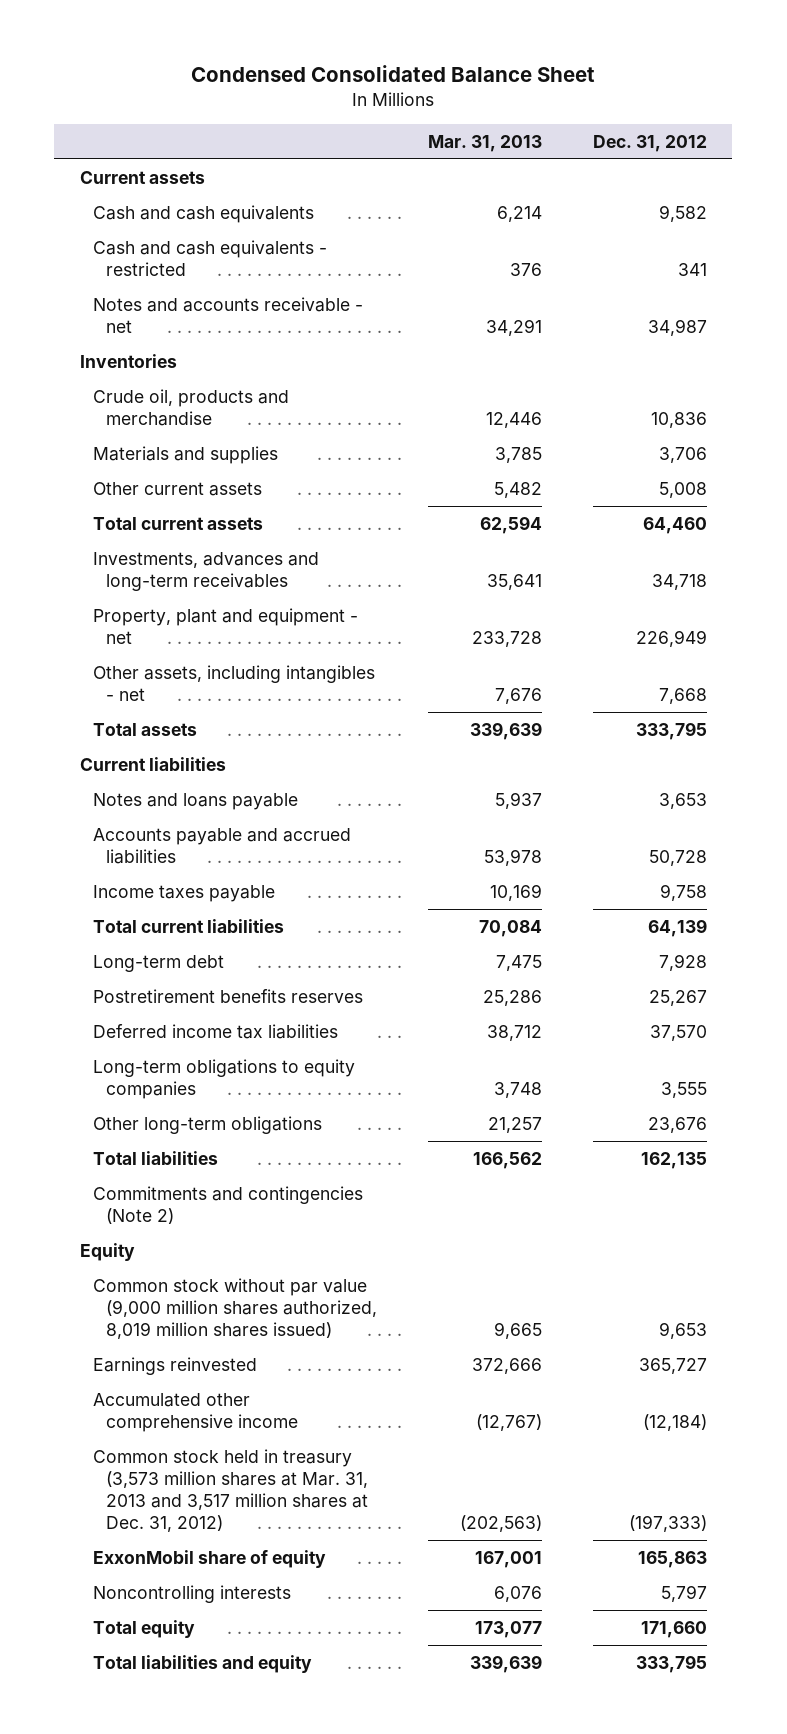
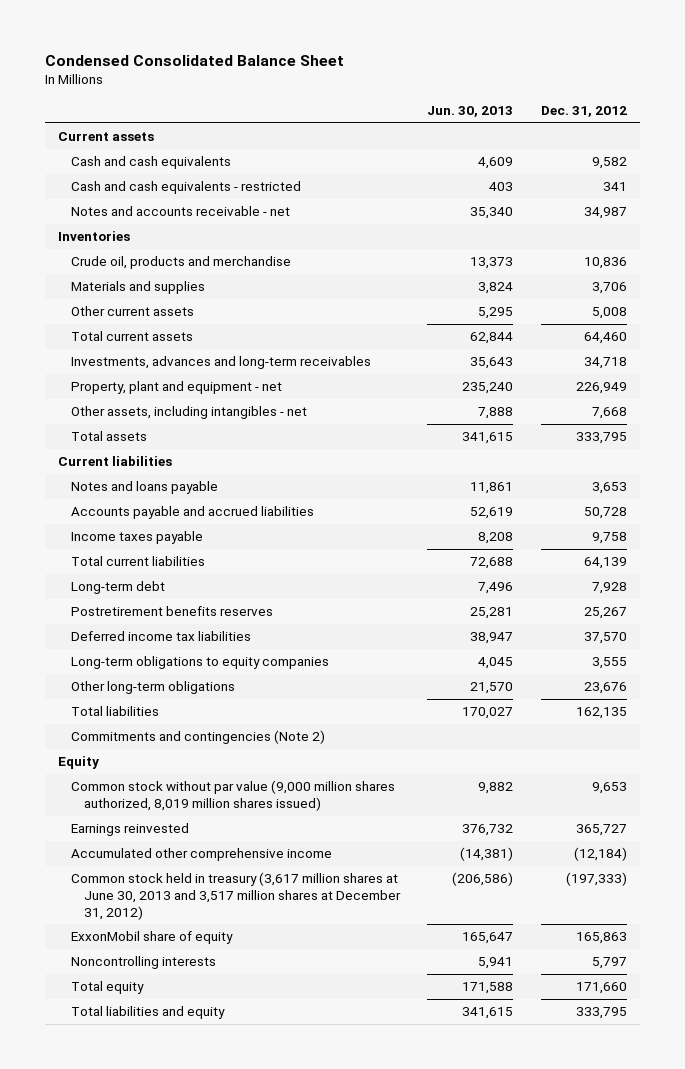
[427,134,542,152] Mar. 31, 2013 -> none
none -> [427,105,514,117] Jun. 30, 2013
[92,1448,369,1533] Common stock held in treasury (3,573 million shares at Mar. 31, 2013 and 3,517 million shares at Dec. 31, 2012) -> [71,872,401,920] Common stock held in treasury (3,617 million shares at June 30, 2013 and 3,517 million shares at December 31, 2012)

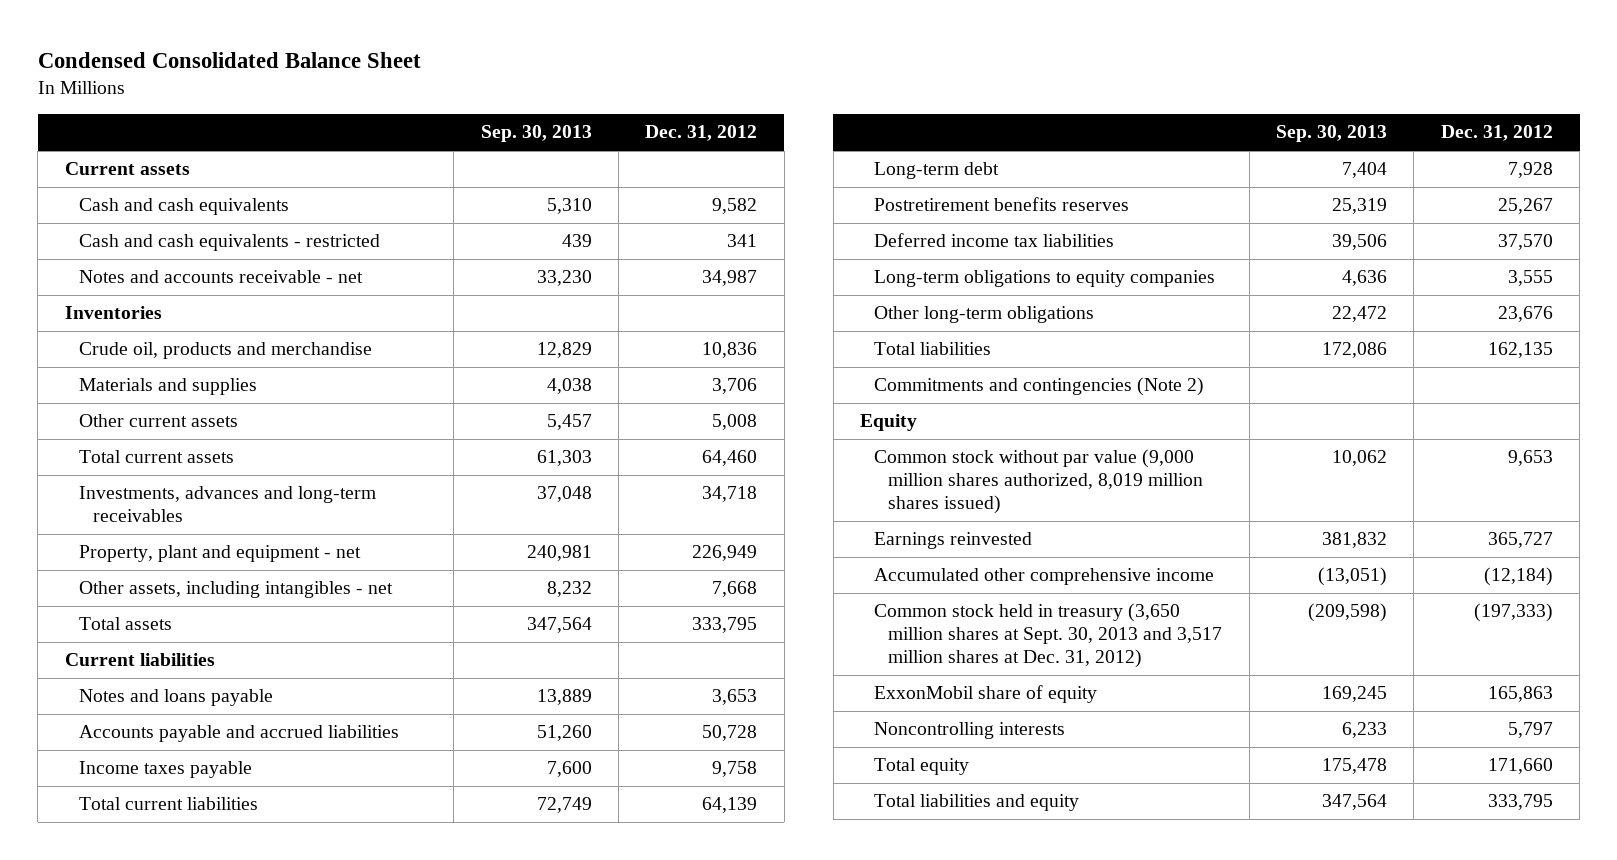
[427,105,514,117] Jun. 30, 2013 -> none
none -> [480,125,592,143] Sep. 30, 2013
[71,872,401,920] Common stock held in treasury (3,617 million shares at June 30, 2013 and 3,517 million shares at December 31, 2012) -> [874,603,1223,669] Common stock held in treasury (3,650 million shares at Sept. 30, 2013 and 3,517 million shares at Dec. 31, 2012)

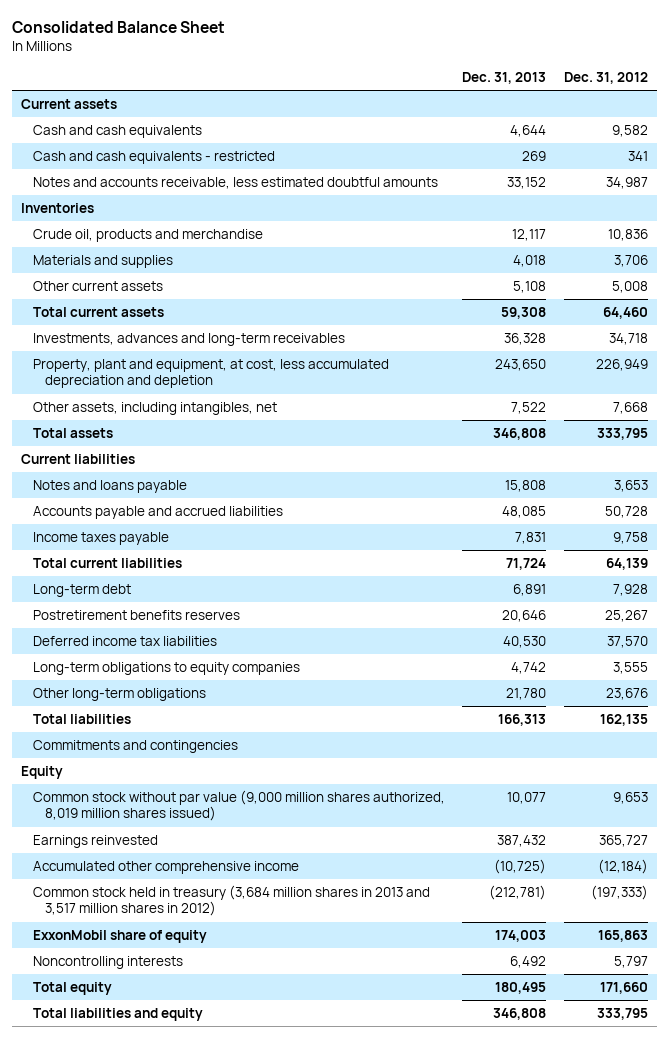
[37,52,421,69] Condensed Consolidated Balance Sheet -> [11,20,225,33] Consolidated Balance Sheet
[480,125,592,143] Sep. 30, 2013 -> none
none -> [462,72,547,85] Dec. 31, 2013
[78,270,363,284] Notes and accounts receivable - net -> [32,176,438,189] Notes and accounts receivable, less estimated doubtful amounts
[78,545,361,563] Property, plant and equipment - net -> [32,358,389,389] Property, plant and equipment, at cost, less accumulated depreciation and depletion
[78,581,393,599] Other assets, including intangibles - net -> [32,401,277,415] Other assets, including intangibles, net
[874,377,1205,397] Commitments and contingencies (Note 2) -> [32,739,238,753] Commitments and contingencies
[874,603,1223,669] Common stock held in treasury (3,650 million shares at Sept. 30, 2013 and 3,517 million shares at Dec. 31, 2012) -> [32,884,430,917] Common stock held in treasury (3,684 million shares in 2013 and 3,517 million shares in 2012)

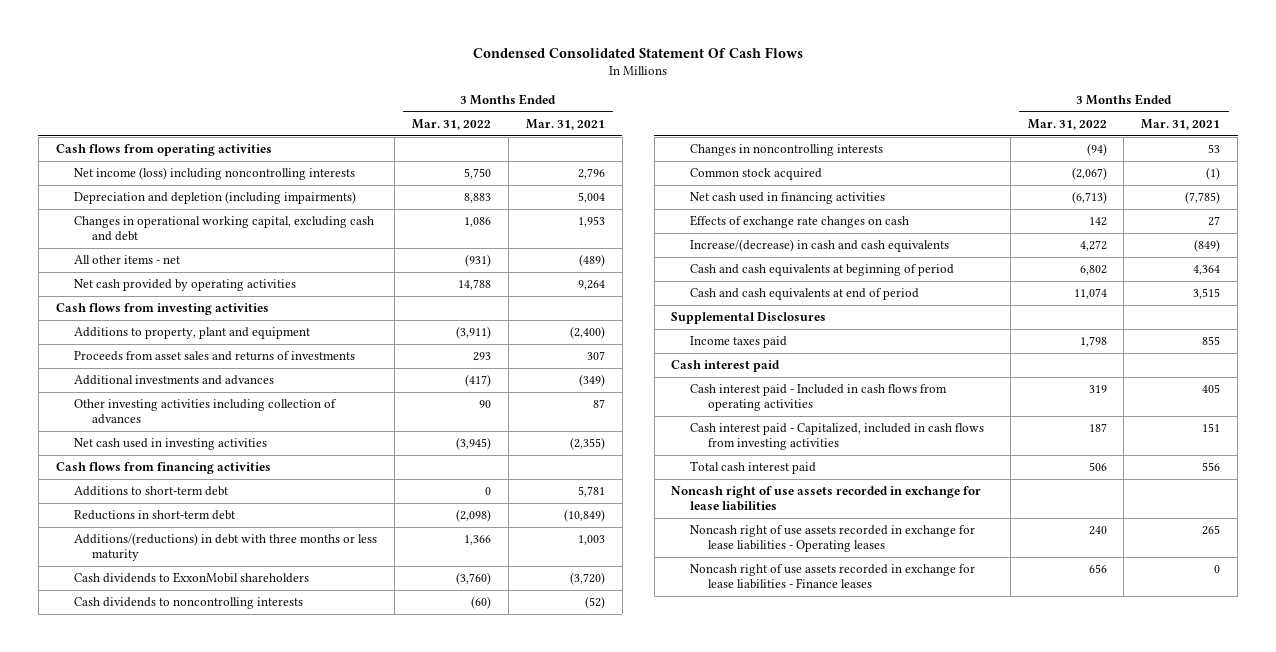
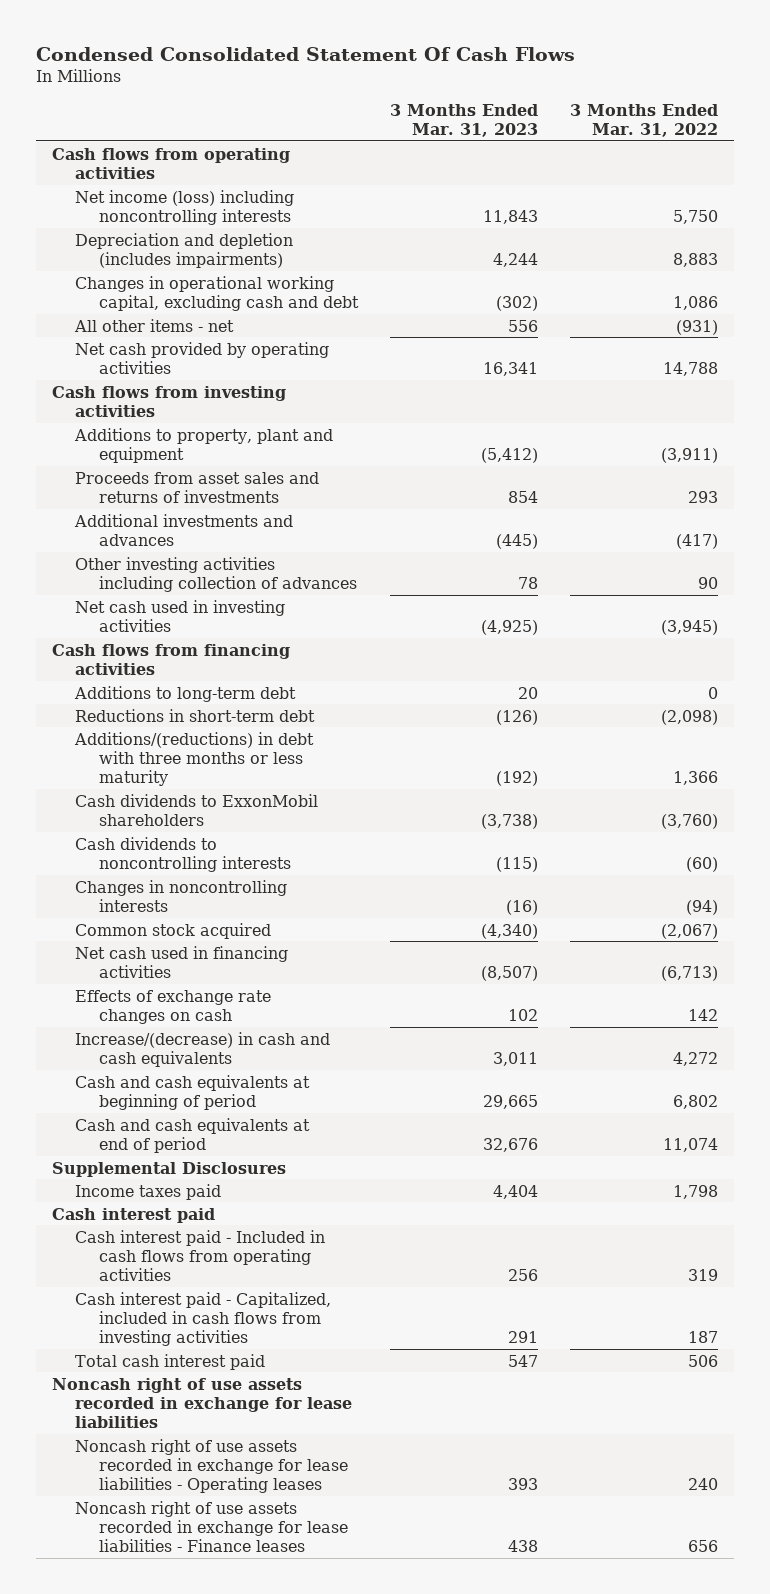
[525,118,605,130] Mar. 31, 2021 -> none
none -> [390,103,539,138] 3 Months Ended Mar. 31, 2023
[74,190,357,204] Depreciation and depletion (including impairments) -> [75,232,294,268] Depreciation and depletion (includes impairments)
[74,485,229,496] Additions to short-term debt -> [74,685,297,702] Additions to long-term debt

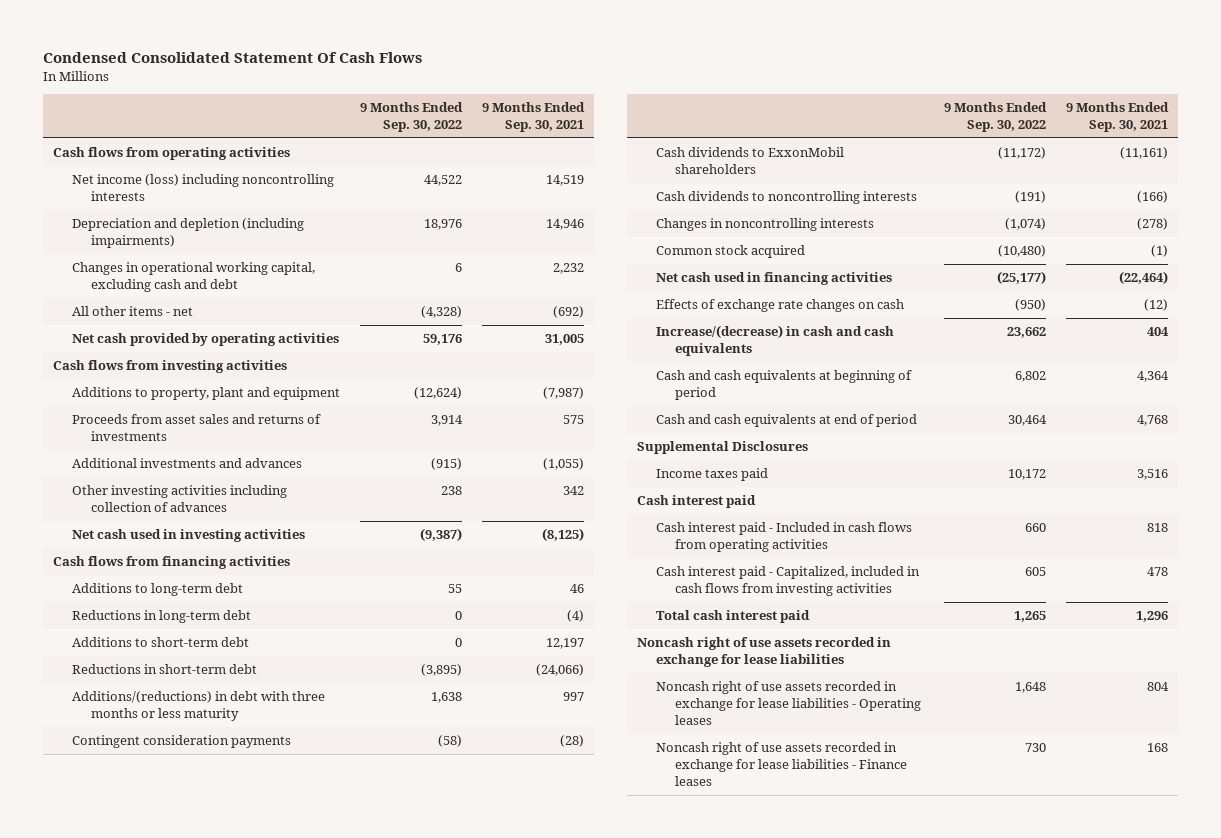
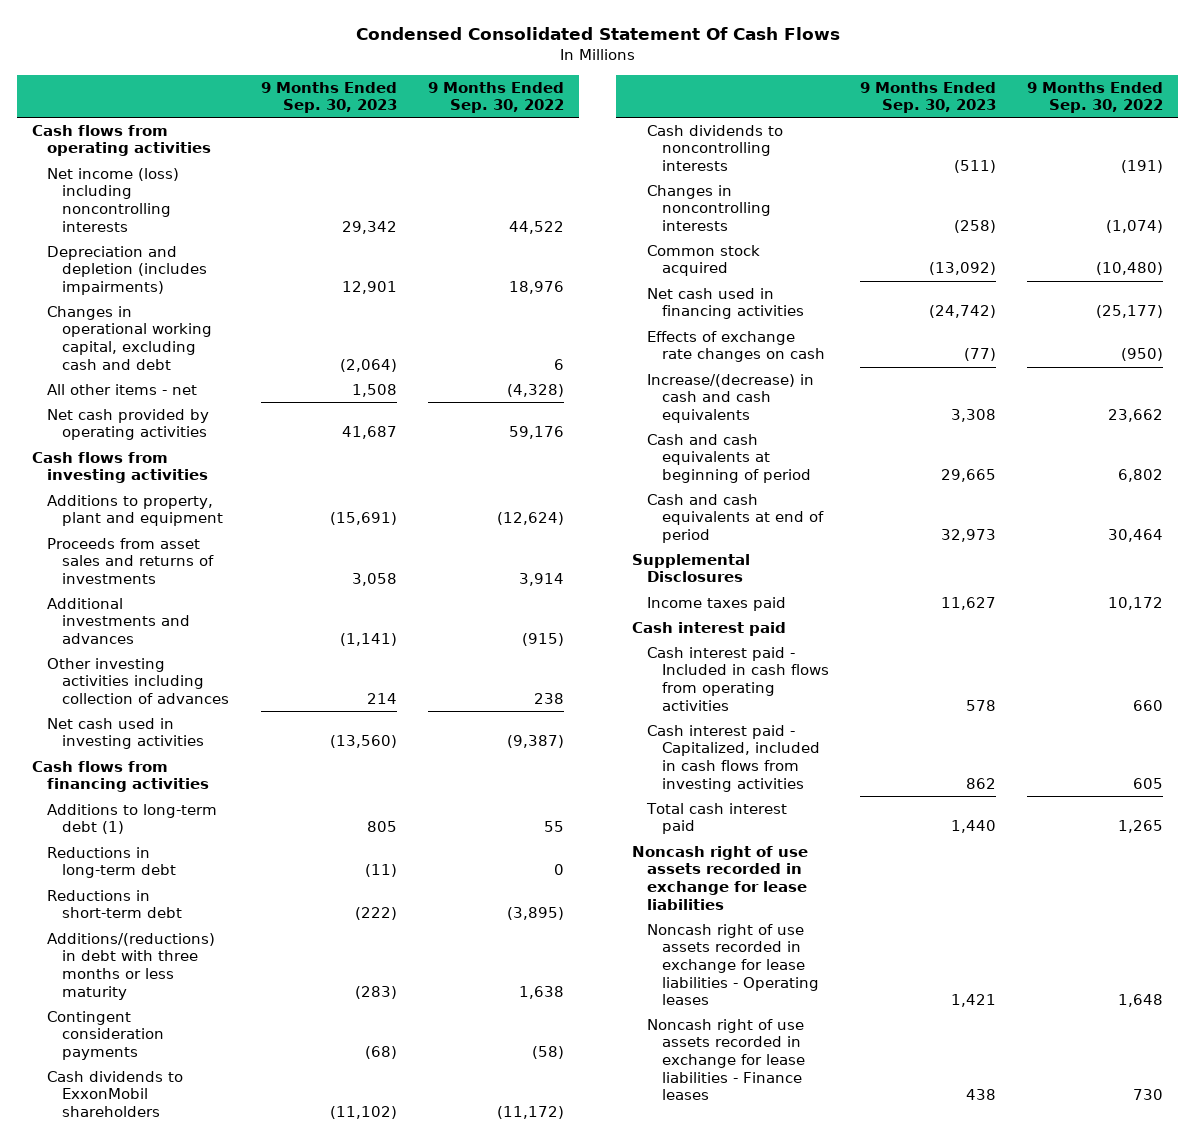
[482,101,586,132] 9 Months Ended Sep. 30, 2021 -> none
none -> [260,81,397,114] 9 Months Ended Sep. 30, 2023
[72,218,305,249] Depreciation and depletion (including impairments) -> [47,245,208,296] Depreciation and depletion (includes impairments)
[72,583,244,597] Additions to long-term debt -> [47,803,218,835] Additions to long-term debt (1)
[72,637,250,648] Additions to short-term debt -> none

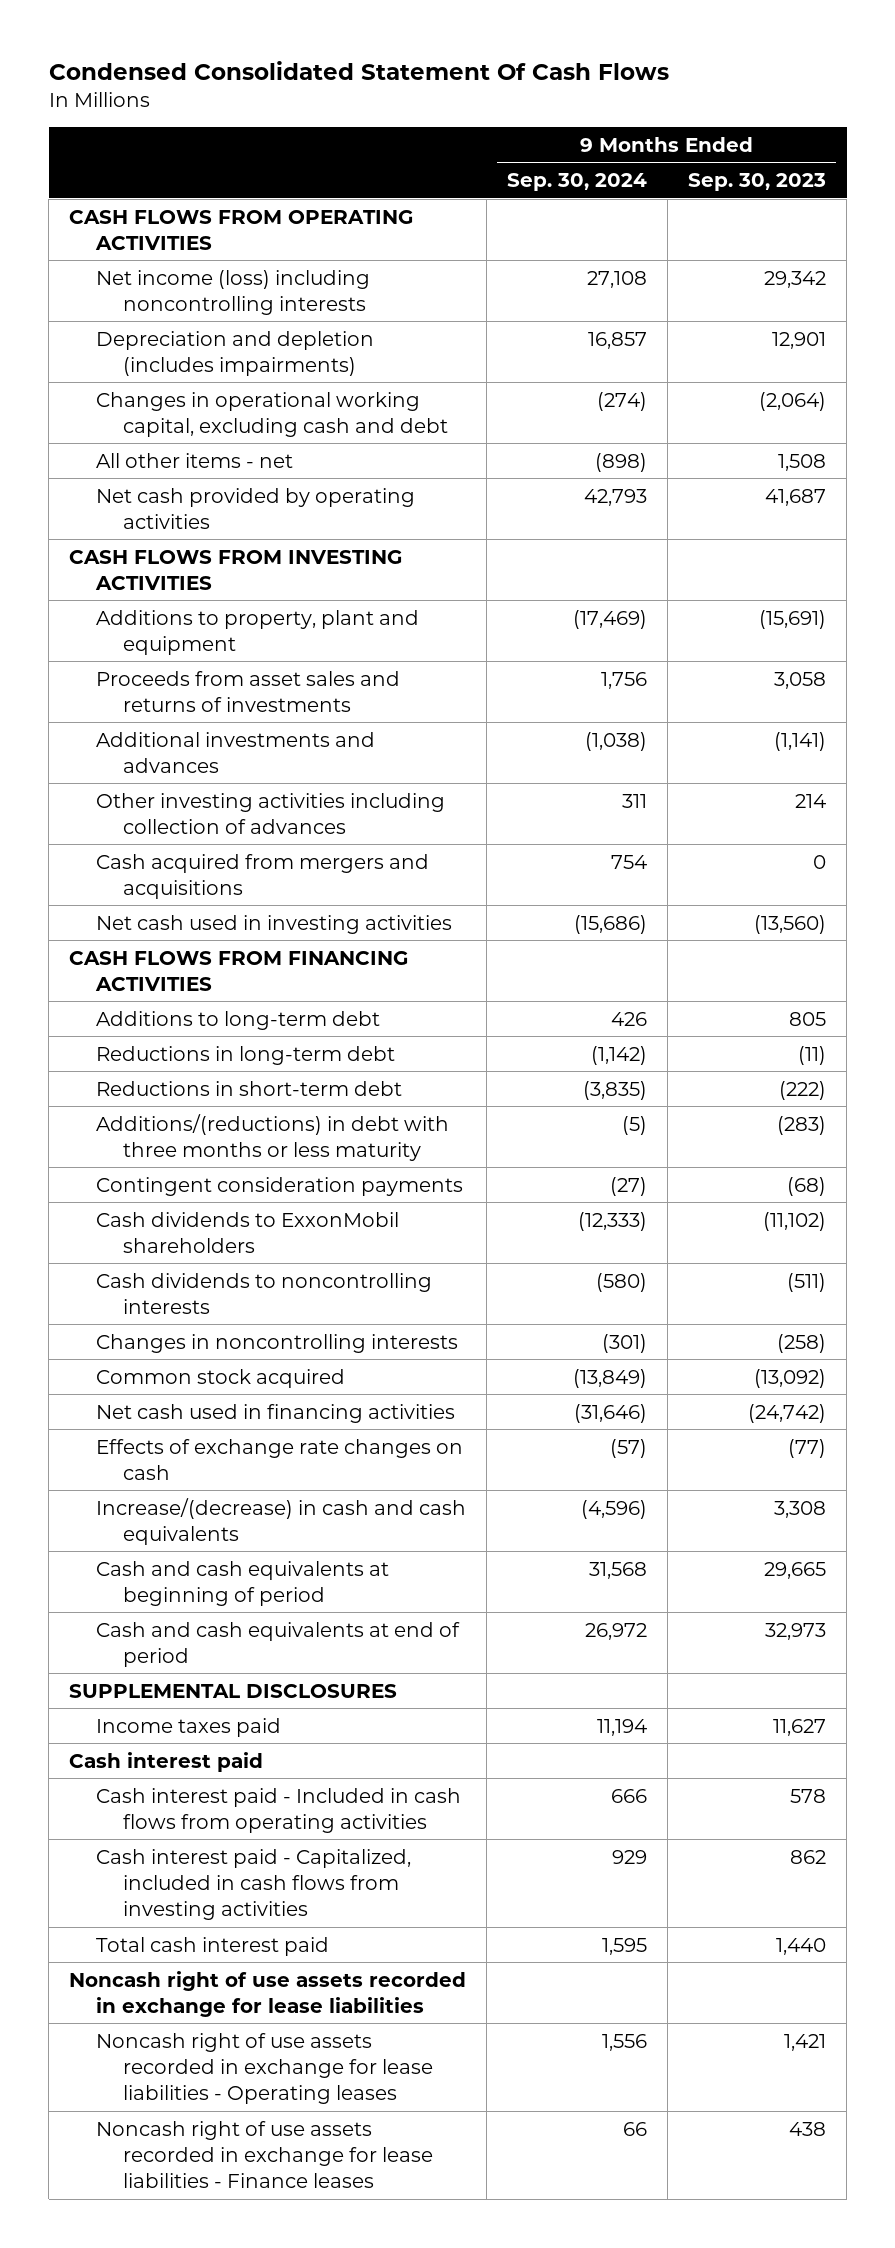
[427,81,564,114] 9 Months Ended Sep. 30, 2022 -> none
none -> [507,173,648,192] Sep. 30, 2024
[32,124,212,157] Cash flows from operating activities -> [69,209,414,250] CASH FLOWS FROM OPERATING ACTIVITIES
[32,451,209,484] Cash flows from investing activities -> [69,549,403,590] CASH FLOWS FROM INVESTING ACTIVITIES
none -> [96,853,430,899] Cash acquired from mergers and acquisitions
[32,760,210,793] Cash flows from financing activities -> [69,950,409,991] CASH FLOWS FROM FINANCING ACTIVITIES
[47,803,218,835] Additions to long-term debt (1) -> [96,1010,381,1030] Additions to long-term debt
[631,553,750,583] Supplemental Disclosures -> [69,1683,398,1698] SUPPLEMENTAL DISCLOSURES

